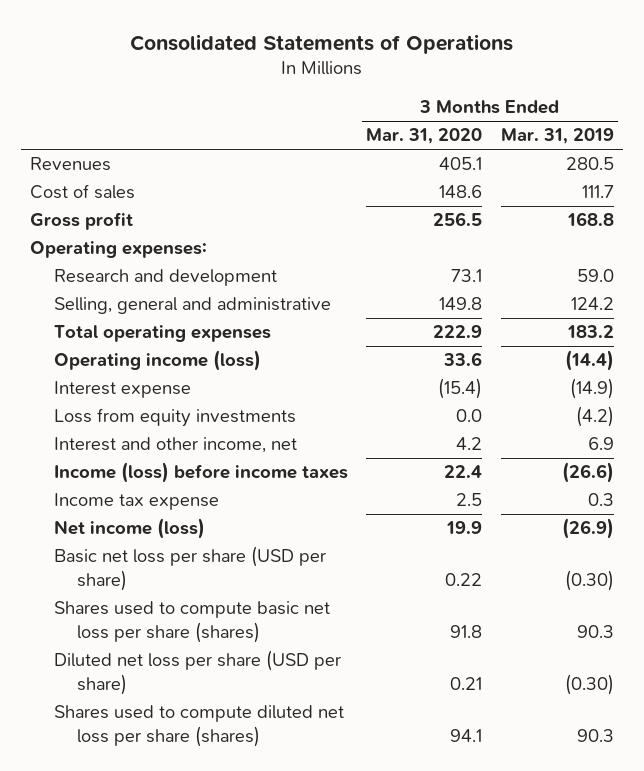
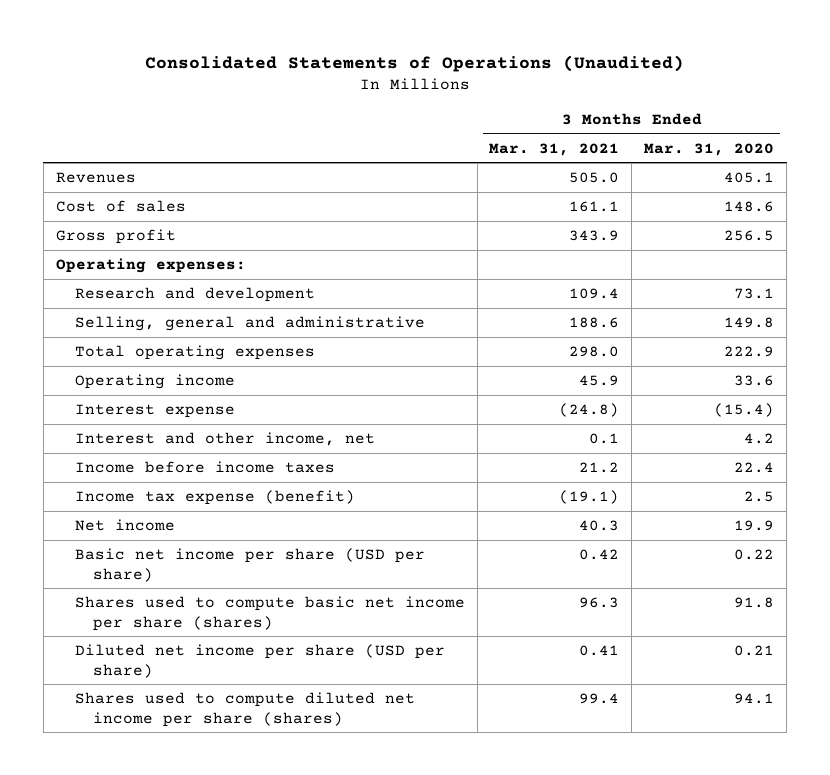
[130,33,514,54] Consolidated Statements of Operations -> [145,55,685,73] Consolidated Statements of Operations (Unaudited)
[500,128,614,145] Mar. 31, 2019 -> none
none -> [489,142,620,156] Mar. 31, 2021
[53,350,261,372] Operating income (loss) -> [74,373,235,389] Operating income
[53,408,296,428] Loss from equity investments -> none
[53,462,348,484] Income (loss) before income taxes -> [74,460,335,473] Income before income taxes
[53,493,219,511] Income tax expense -> [74,489,355,505] Income tax expense (benefit)
[53,518,205,540] Net income (loss) -> [74,518,175,531] Net income
[53,546,326,591] Basic net loss per share (USD per share) -> [74,547,425,582] Basic net income per share (USD per share)
[53,601,330,643] Shares used to compute basic net loss per share (shares) -> [74,595,465,631] Shares used to compute basic net income per share (shares)
[53,650,341,695] Diluted net loss per share (USD per share) -> [74,643,445,678] Diluted net income per share (USD per share)
[53,705,344,747] Shares used to compute diluted net loss per share (shares) -> [74,691,415,727] Shares used to compute diluted net income per share (shares)

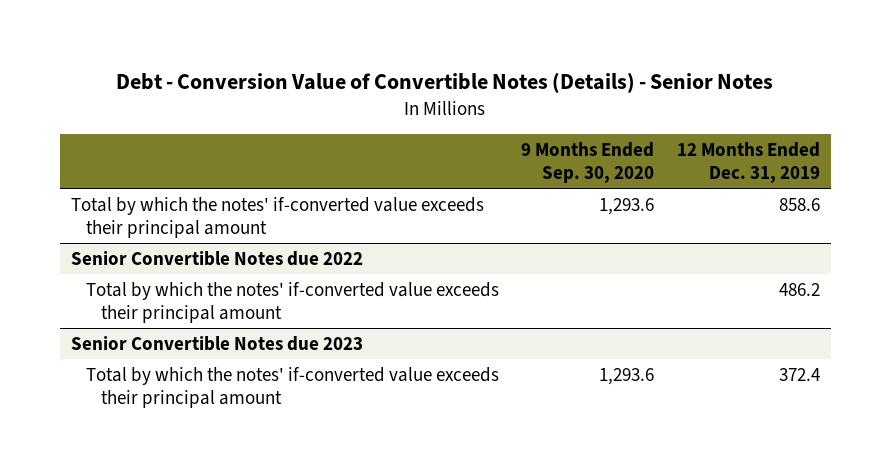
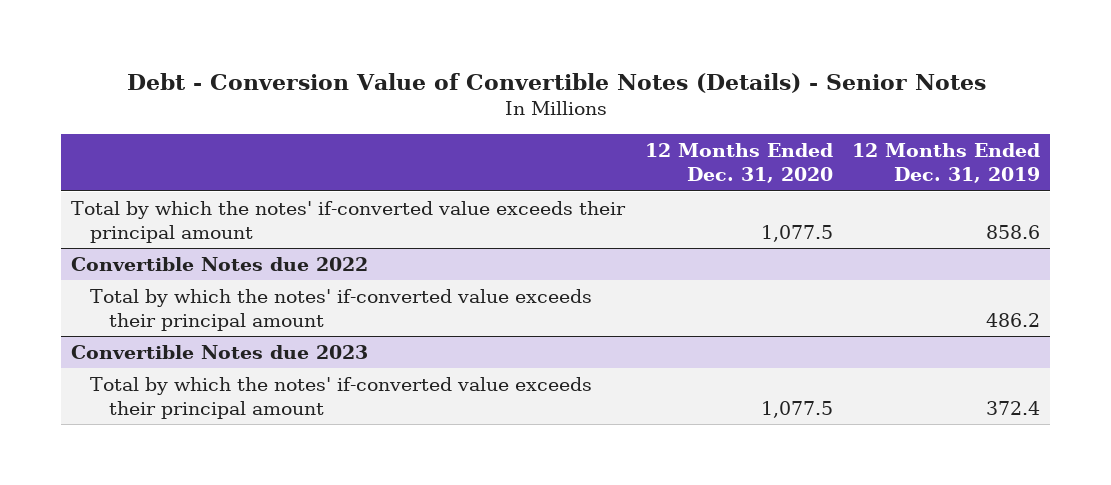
[521,142,655,184] 9 Months Ended Sep. 30, 2020 -> none
none -> [644,143,833,184] 12 Months Ended Dec. 31, 2020
[71,250,364,266] Senior Convertible Notes due 2022 -> [70,257,368,272] Convertible Notes due 2022
[71,335,364,351] Senior Convertible Notes due 2023 -> [70,345,368,360] Convertible Notes due 2023

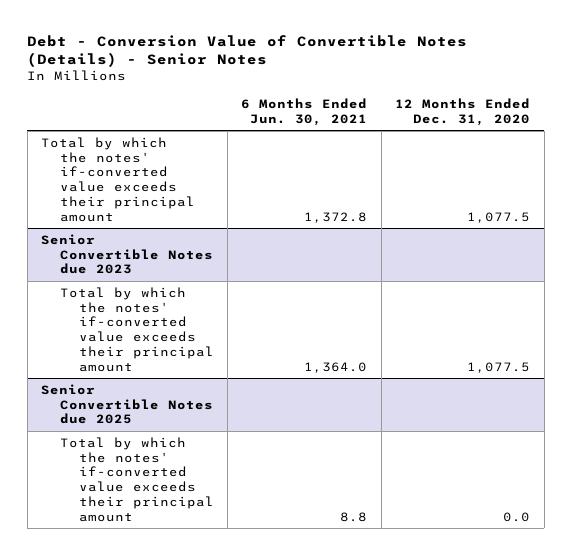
[852,143,1041,184] 12 Months Ended Dec. 31, 2019 -> none
none -> [241,98,368,126] 6 Months Ended Jun. 30, 2021
[90,289,593,332] Total by which the notes' if-converted value exceeds their principal amount -> none
[70,345,368,360] Convertible Notes due 2023 -> none
[70,257,368,272] Convertible Notes due 2022 -> [40,234,213,275] Senior Convertible Notes due 2023
none -> [40,384,213,425] Senior Convertible Notes due 2025
none -> [59,437,214,522] Total by which the notes' if-converted value exceeds their principal amount

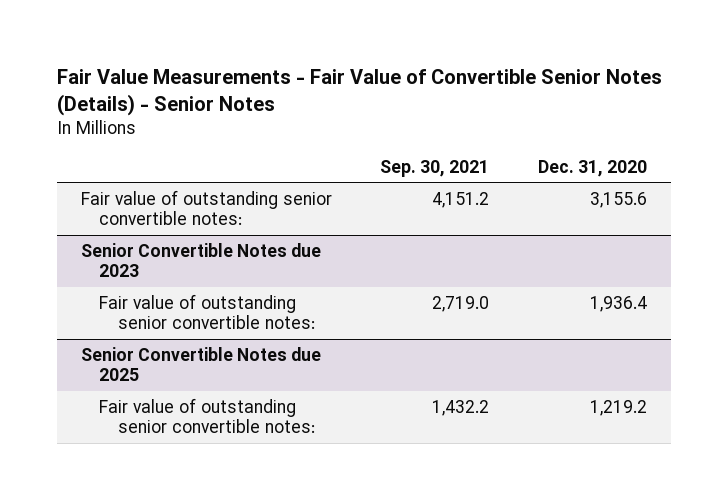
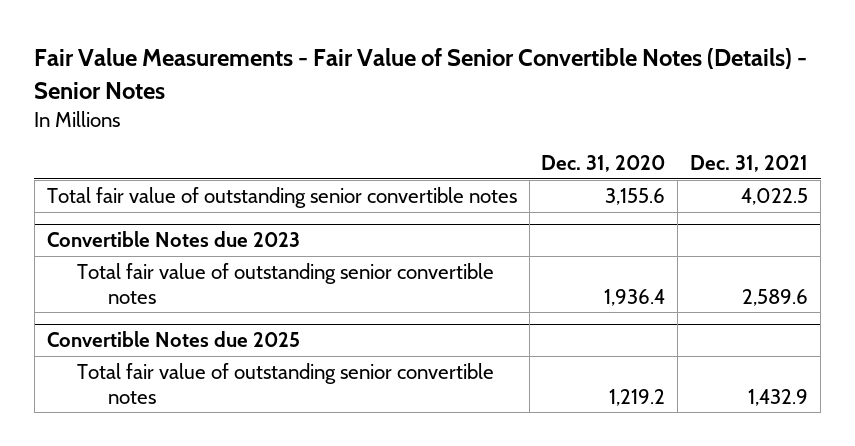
[56,68,662,116] Fair Value Measurements - Fair Value of Convertible Senior Notes (Details) - Senior Notes -> [34,48,808,99] Fair Value Measurements - Fair Value of Senior Convertible Notes (Details) - Senior Notes
[380,160,490,178] Sep. 30, 2021 -> none
none -> [690,155,809,173] Dec. 31, 2021
[80,189,332,226] Fair value of outstanding senior convertible notes: -> [46,187,517,209] Total fair value of outstanding senior convertible notes
[80,242,321,278] Senior Convertible Notes due 2023 -> [46,231,300,248] Convertible Notes due 2023
[99,293,316,330] Fair value of outstanding senior convertible notes: -> [77,263,495,304] Total fair value of outstanding senior convertible notes
[80,346,321,382] Senior Convertible Notes due 2025 -> [46,331,300,348] Convertible Notes due 2025
[99,397,316,434] Fair value of outstanding senior convertible notes: -> [77,363,495,404] Total fair value of outstanding senior convertible notes

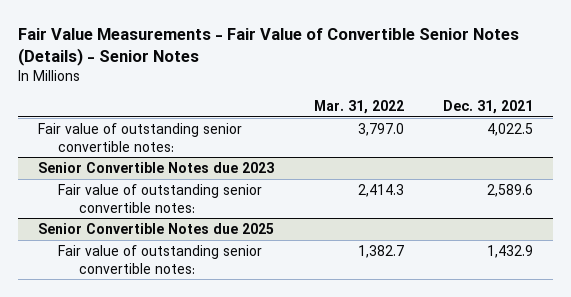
[34,48,808,99] Fair Value Measurements - Fair Value of Senior Convertible Notes (Details) - Senior Notes -> [17,27,519,66] Fair Value Measurements - Fair Value of Convertible Senior Notes (Details) - Senior Notes
[541,155,666,173] Dec. 31, 2020 -> none
none -> [313,100,404,115] Mar. 31, 2022
[46,187,517,209] Total fair value of outstanding senior convertible notes -> [37,122,242,152] Fair value of outstanding senior convertible notes:
[46,231,300,248] Convertible Notes due 2023 -> [37,161,274,173] Senior Convertible Notes due 2023
[77,263,495,304] Total fair value of outstanding senior convertible notes -> [58,183,263,213] Fair value of outstanding senior convertible notes:
[46,331,300,348] Convertible Notes due 2025 -> [37,222,274,234] Senior Convertible Notes due 2025
[77,363,495,404] Total fair value of outstanding senior convertible notes -> [58,244,263,274] Fair value of outstanding senior convertible notes:

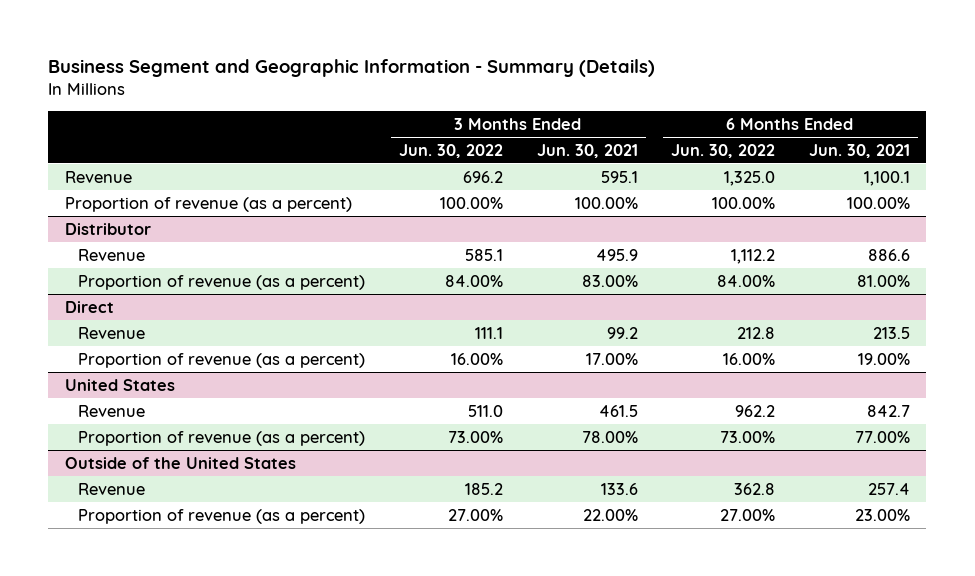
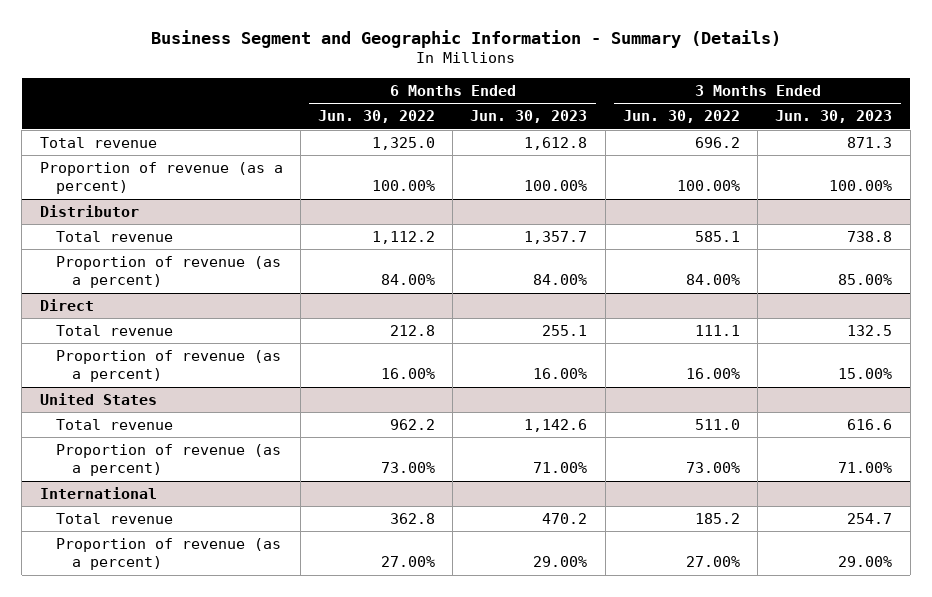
[536,143,638,158] Jun. 30, 2021 -> none
[808,143,910,158] Jun. 30, 2021 -> none
none -> [470,109,588,123] Jun. 30, 2023
none -> [775,109,893,123] Jun. 30, 2023
[64,170,132,183] Revenue -> [39,136,157,148] Total revenue
[78,248,146,261] Revenue -> [55,230,173,242] Total revenue
[78,326,146,339] Revenue -> [55,324,173,336] Total revenue
[78,404,146,417] Revenue -> [55,418,173,430] Total revenue
[64,456,296,469] Outside of the United States -> [39,486,157,499] International
[78,482,146,495] Revenue -> [55,512,173,524] Total revenue

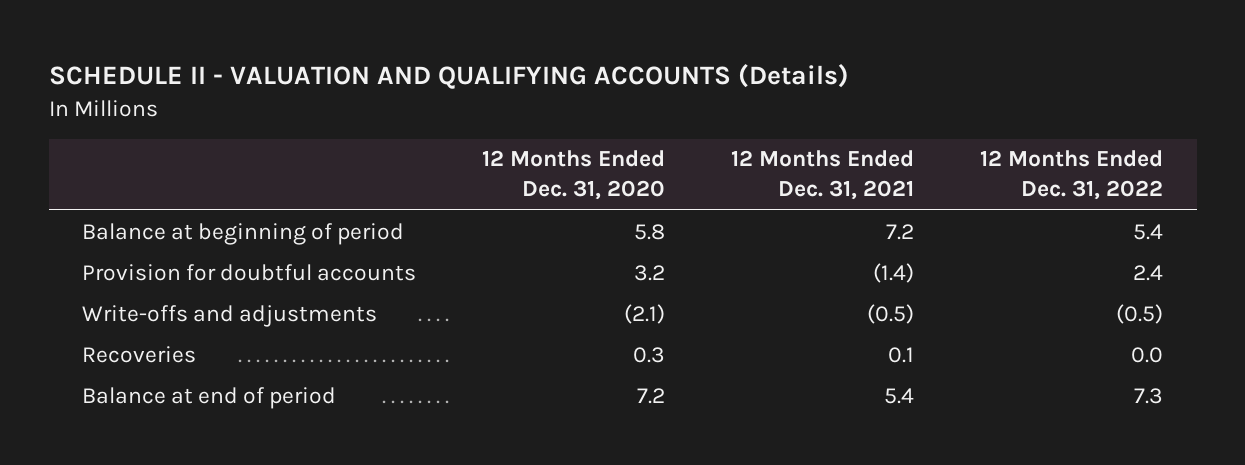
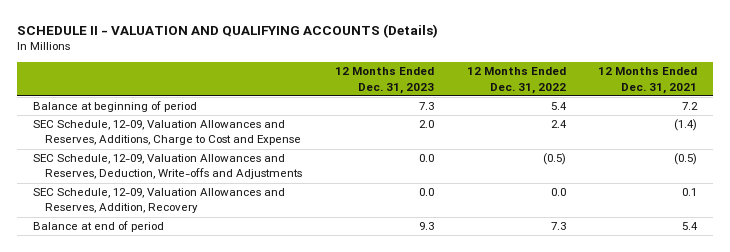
[481,150,665,201] 12 Months Ended Dec. 31, 2020 -> none
none -> [334,67,434,94] 12 Months Ended Dec. 31, 2023
[81,263,416,281] Provision for doubtful accounts -> [32,120,302,146] SEC Schedule, 12-09, Valuation Allowances and Reserves, Additions, Charge to Cost and Expense
[81,304,377,327] Write-offs and adjustments -> [32,154,303,180] SEC Schedule, 12-09, Valuation Allowances and Reserves, Deduction, Write-offs and Adjustments
[81,345,196,363] Recoveries -> [32,188,285,214] SEC Schedule, 12-09, Valuation Allowances and Reserves, Addition, Recovery

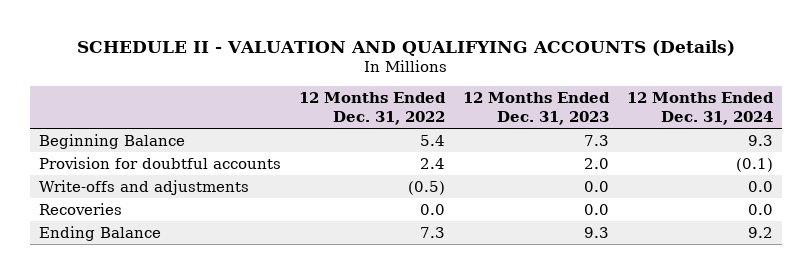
[598,67,698,94] 12 Months Ended Dec. 31, 2021 -> none
none -> [626,92,774,125] 12 Months Ended Dec. 31, 2024
[32,101,197,113] Balance at beginning of period -> [39,133,186,149] Beginning Balance
[32,120,302,146] SEC Schedule, 12-09, Valuation Allowances and Reserves, Additions, Charge to Cost and Expense -> [39,156,282,169] Provision for doubtful accounts
[32,154,303,180] SEC Schedule, 12-09, Valuation Allowances and Reserves, Deduction, Write-offs and Adjustments -> [39,179,250,195] Write-offs and adjustments
[32,188,285,214] SEC Schedule, 12-09, Valuation Allowances and Reserves, Addition, Recovery -> [39,202,123,215] Recoveries
[32,221,164,233] Balance at end of period -> [39,225,162,241] Ending Balance

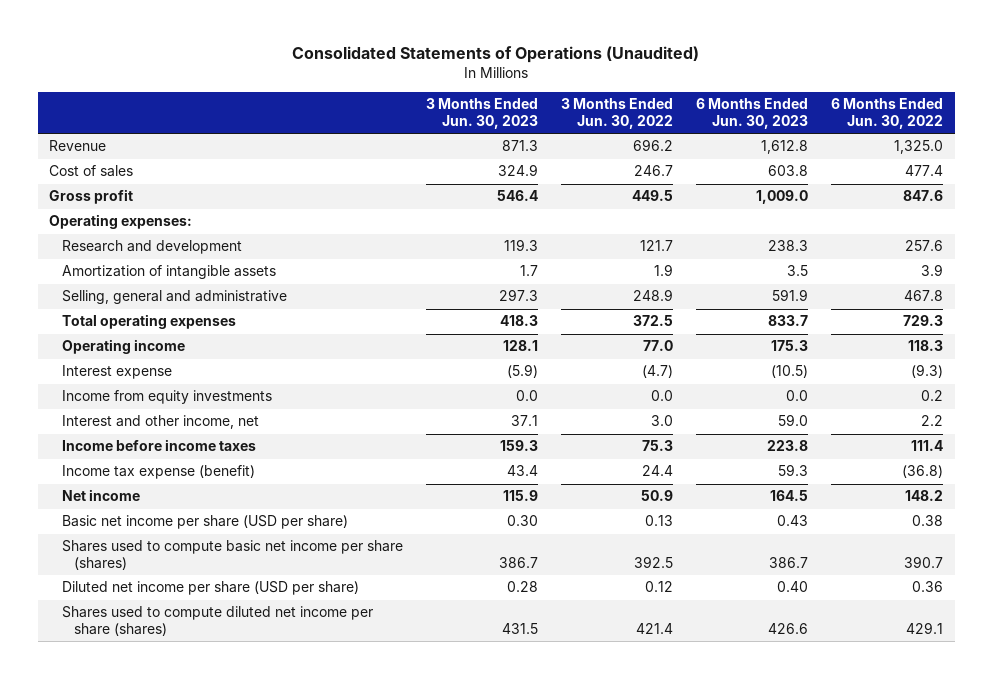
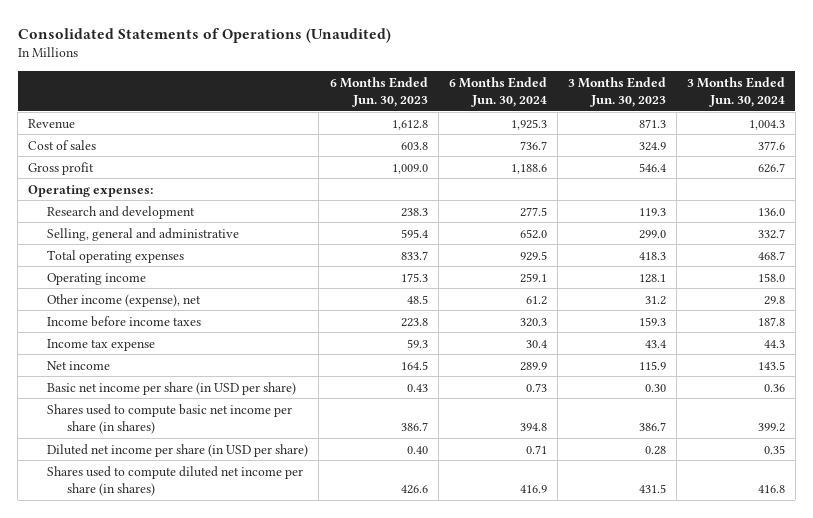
[560,98,673,129] 3 Months Ended Jun. 30, 2022 -> none
[831,98,944,129] 6 Months Ended Jun. 30, 2022 -> none
none -> [448,76,547,108] 6 Months Ended Jun. 30, 2024
none -> [686,76,785,108] 3 Months Ended Jun. 30, 2024
[61,265,276,280] Amortization of intangible assets -> none
[498,289,538,302] 297.3 -> [638,229,666,239] 299.0
[771,289,808,302] 591.9 -> [400,228,428,238] 595.4
[61,365,172,380] Interest expense -> none
[61,390,272,405] Income from equity investments -> none
[61,415,259,430] Interest and other income, net -> [47,293,202,307] Other income (expense), net
[510,415,538,427] 37.1 -> [644,295,666,305] 31.2
[777,414,808,427] 59.0 -> [406,294,428,304] 48.5
[61,465,255,480] Income tax expense (benefit) -> [47,338,156,351] Income tax expense
[61,515,348,530] Basic net income per share (USD per share) -> [47,381,297,395] Basic net income per share (in USD per share)
[61,540,403,571] Shares used to compute basic net income per share (shares) -> [47,403,293,434] Shares used to compute basic net income per share (in shares)
[61,581,359,596] Diluted net income per share (USD per share) -> [47,443,309,457] Diluted net income per share (in USD per share)
[61,606,373,637] Shares used to compute diluted net income per share (shares) -> [47,465,304,496] Shares used to compute diluted net income per share (in shares)

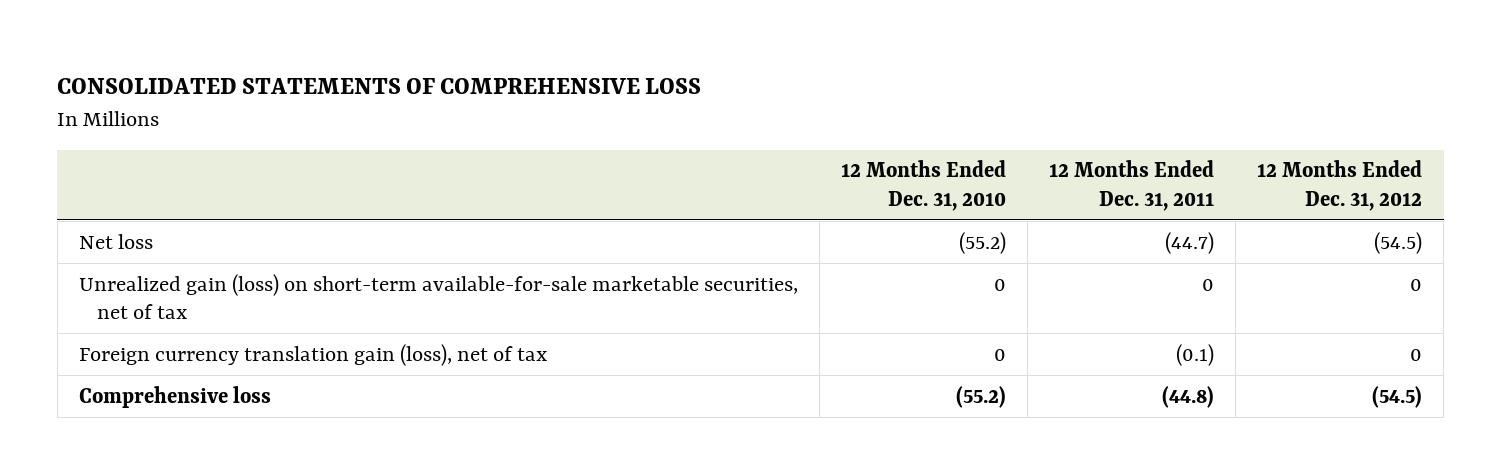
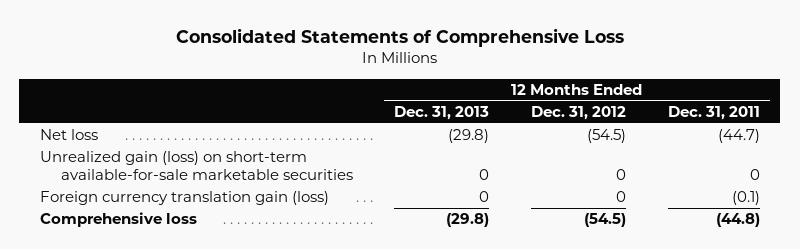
[57,78,702,95] CONSOLIDATED STATEMENTS OF COMPREHENSIVE LOSS -> [175,27,624,47] Consolidated Statements of Comprehensive Loss
[841,160,1007,211] 12 Months Ended Dec. 31, 2010 -> none
none -> [394,106,490,121] Dec. 31, 2013
[78,273,798,319] Unrealized gain (loss) on short-term available-for-sale marketable securities, net of tax -> [40,151,353,180] Unrealized gain (loss) on short-term available-for-sale marketable securities
[78,343,547,366] Foreign currency translation gain (loss), net of tax -> [40,191,330,206] Foreign currency translation gain (loss)

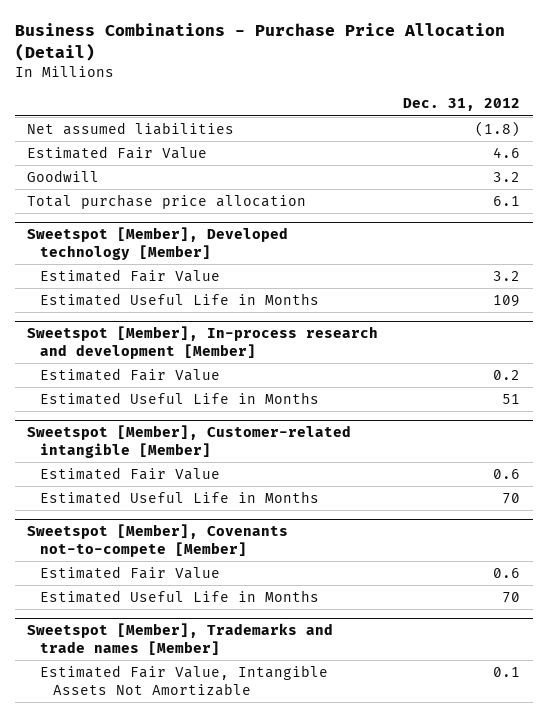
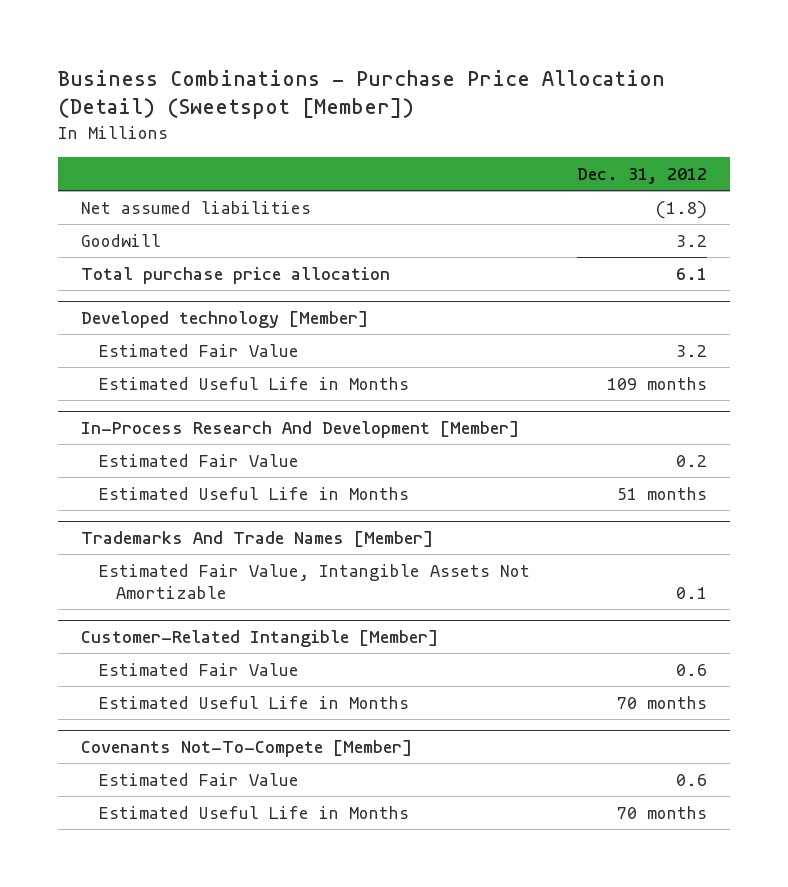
[14,23,505,62] Business Combinations - Purchase Price Allocation (Detail) -> [57,70,665,120] Business Combinations - Purchase Price Allocation (Detail) (Sweetspot [Member])
[27,146,208,160] Estimated Fair Value -> none
[27,227,289,261] Sweetspot [Member], Developed technology [Member] -> [81,310,369,328] Developed technology [Member]
[493,295,521,308] 109 -> [606,376,707,390] 109 months
[27,326,379,360] Sweetspot [Member], In-process research and development [Member] -> [81,420,520,438] In-Process Research And Development [Member]
[502,394,521,405] 51 -> [616,486,707,500] 51 months
none -> [81,530,434,547] Trademarks And Trade Names [Member]
none -> [98,563,530,600] Estimated Fair Value, Intangible Assets Not Amortizable
[27,425,352,459] Sweetspot [Member], Customer-related intangible [Member] -> [81,629,439,647] Customer-Related Intangible [Member]
[502,493,521,505] 70 -> [616,695,707,709] 70 months
[27,524,289,558] Sweetspot [Member], Covenants not-to-compete [Member] -> [81,739,413,757] Covenants Not-To-Compete [Member]
[27,623,334,656] Sweetspot [Member], Trademarks and trade names [Member] -> none
[40,665,329,697] Estimated Fair Value, Intangible Assets Not Amortizable -> none
[502,592,521,604] 70 -> [616,805,707,819] 70 months

